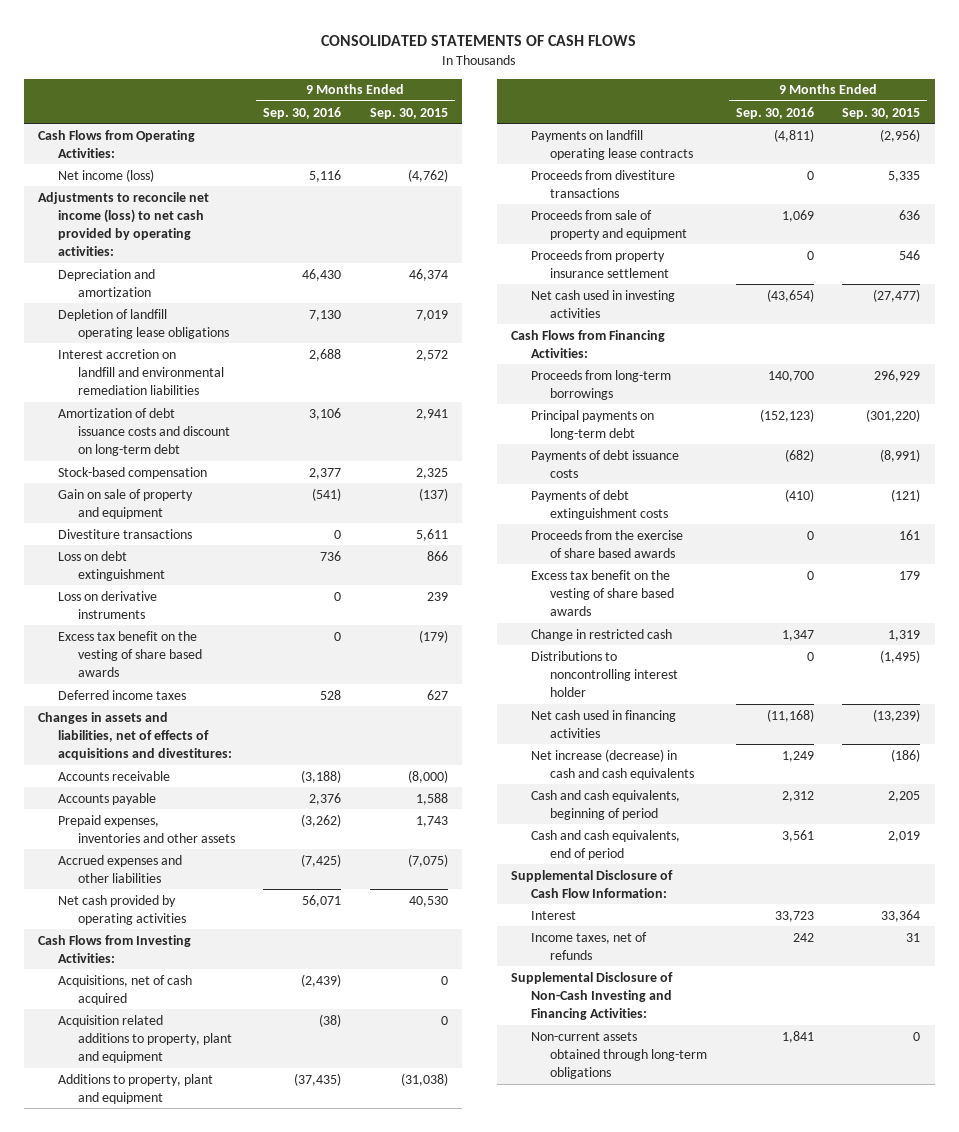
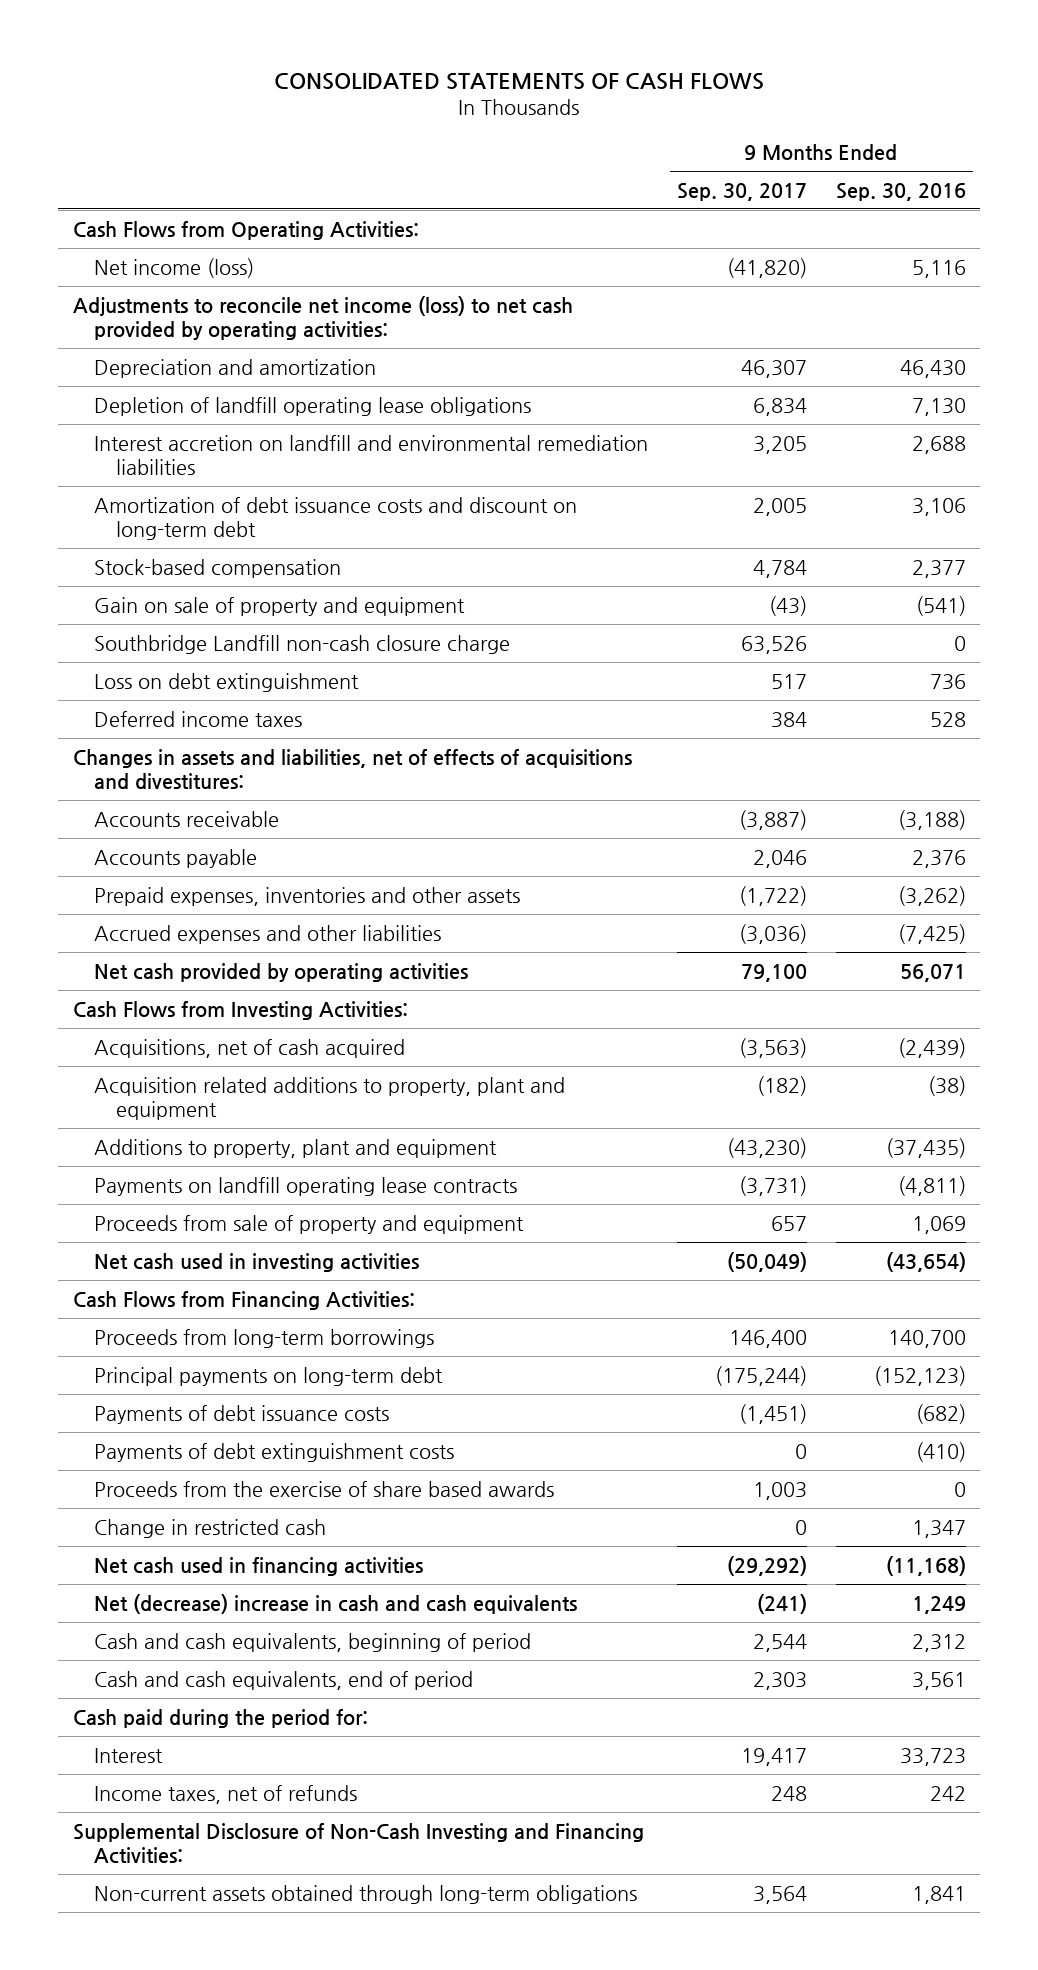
[369,107,448,119] Sep. 30, 2015 -> none
none -> [677,182,808,201] Sep. 30, 2017
[57,528,192,539] Divestiture transactions -> none
none -> [94,634,511,654] Southbridge Landfill non-cash closure charge
[57,590,157,619] Loss on derivative instruments -> none
[57,630,202,677] Excess tax benefit on the vesting of share based awards -> none
[530,169,675,198] Proceeds from divestiture transactions -> none
[530,249,670,278] Proceeds from property insurance settlement -> none
[530,569,675,616] Excess tax benefit on the vesting of share based awards -> none
[530,650,679,697] Distributions to noncontrolling interest holder -> none
[530,748,695,780] Net increase (decrease) in cash and cash equivalents -> [94,1593,578,1614] Net (decrease) increase in cash and cash equivalents
[511,869,674,898] Supplemental Disclosure of Cash Flow Information: -> [72,1708,368,1728] Cash paid during the period for:

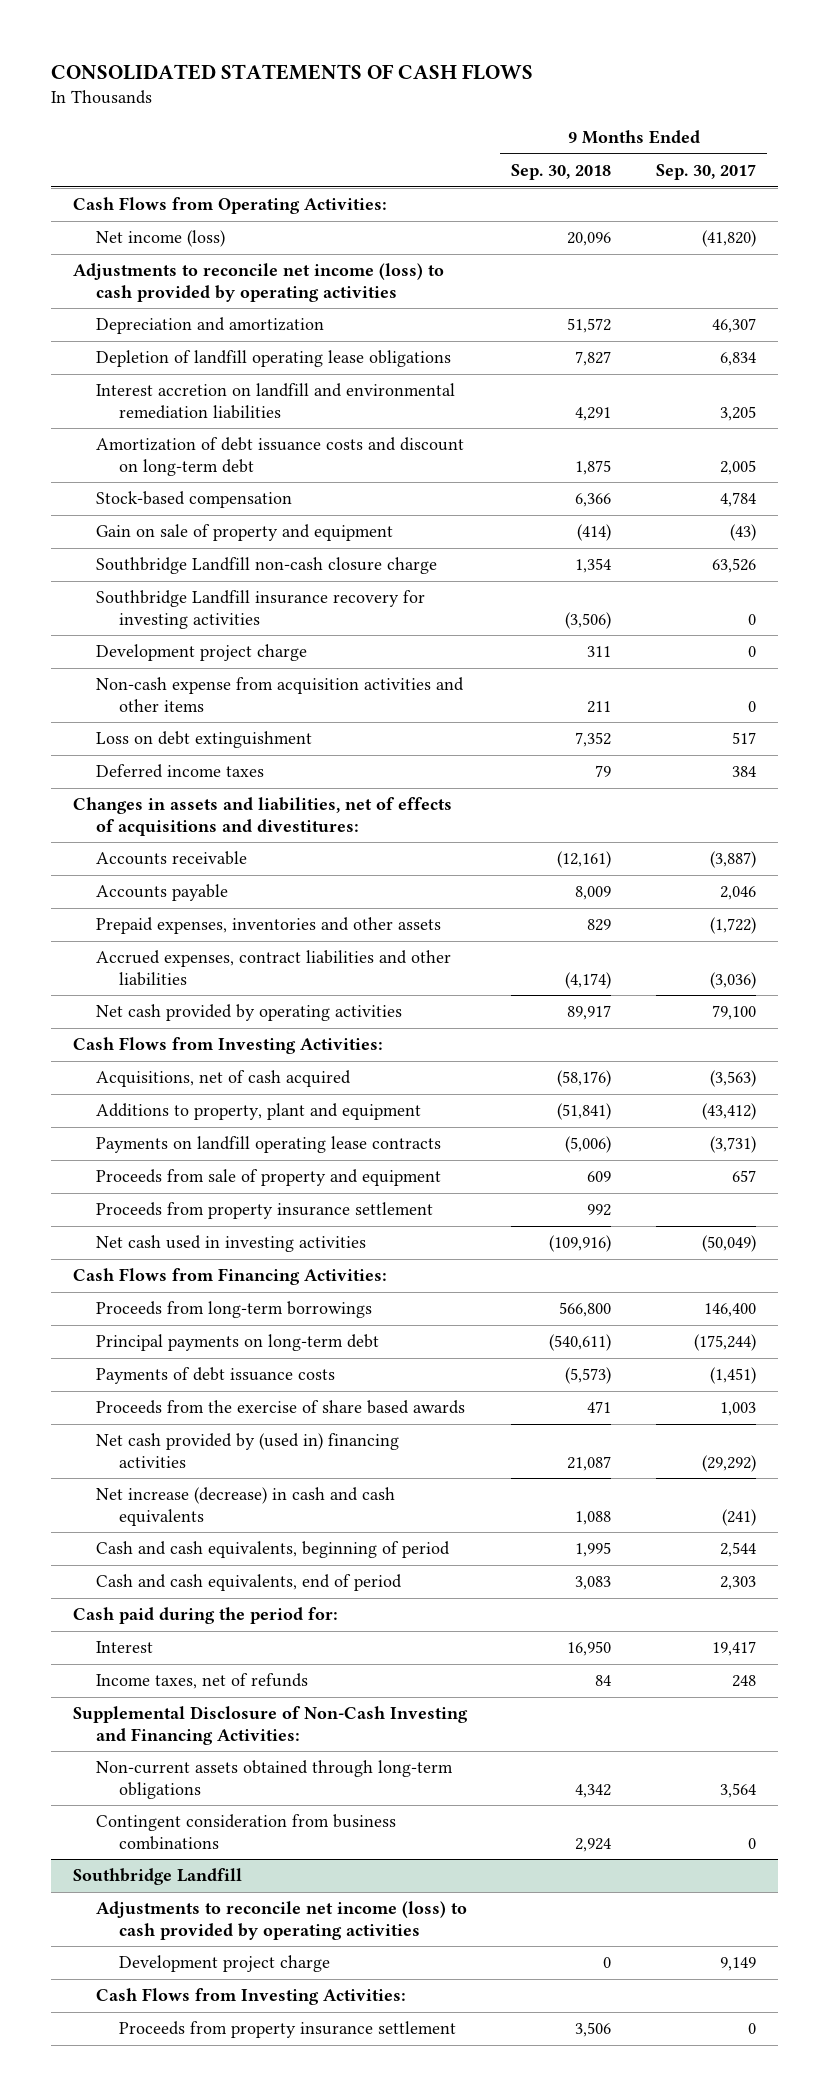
[835,182,966,201] Sep. 30, 2016 -> none
none -> [511,164,612,181] Sep. 30, 2018
[72,295,573,340] Adjustments to reconcile net income (loss) to net cash provided by operating activities: -> [72,263,444,302] Adjustments to reconcile net income (loss) to cash provided by operating activities
none -> [96,590,426,629] Southbridge Landfill insurance recovery for investing activities
none -> [96,644,308,662] Development project charge
none -> [96,677,465,712] Non-cash expense from acquisition activities and other items
[94,924,442,944] Accrued expenses and other liabilities -> [96,950,452,986] Accrued expenses, contract liabilities and other liabilities
[94,1076,566,1120] Acquisition related additions to property, plant and equipment -> none
[727,1137,808,1158] (43,230) -> [701,1103,756,1121] (43,412)
none -> [96,1202,434,1220] Proceeds from property insurance settlement
[94,1442,455,1462] Payments of debt extinguishment costs -> none
[94,1518,327,1538] Change in restricted cash -> none
[94,1556,424,1576] Net cash used in financing activities -> [96,1433,400,1468] Net cash provided by (used in) financing activities
[94,1593,578,1614] Net (decrease) increase in cash and cash equivalents -> [96,1487,396,1526] Net increase (decrease) in cash and cash equivalents
none -> [96,1814,397,1850] Contingent consideration from business combinations
none -> [72,1868,242,1886] Southbridge Landfill
none -> [96,1901,468,1940] Adjustments to reconcile net income (loss) to cash provided by operating activities
none -> [119,1955,331,1973] Development project charge
none -> [96,1988,407,2006] Cash Flows from Investing Activities:
none -> [119,2021,457,2039] Proceeds from property insurance settlement

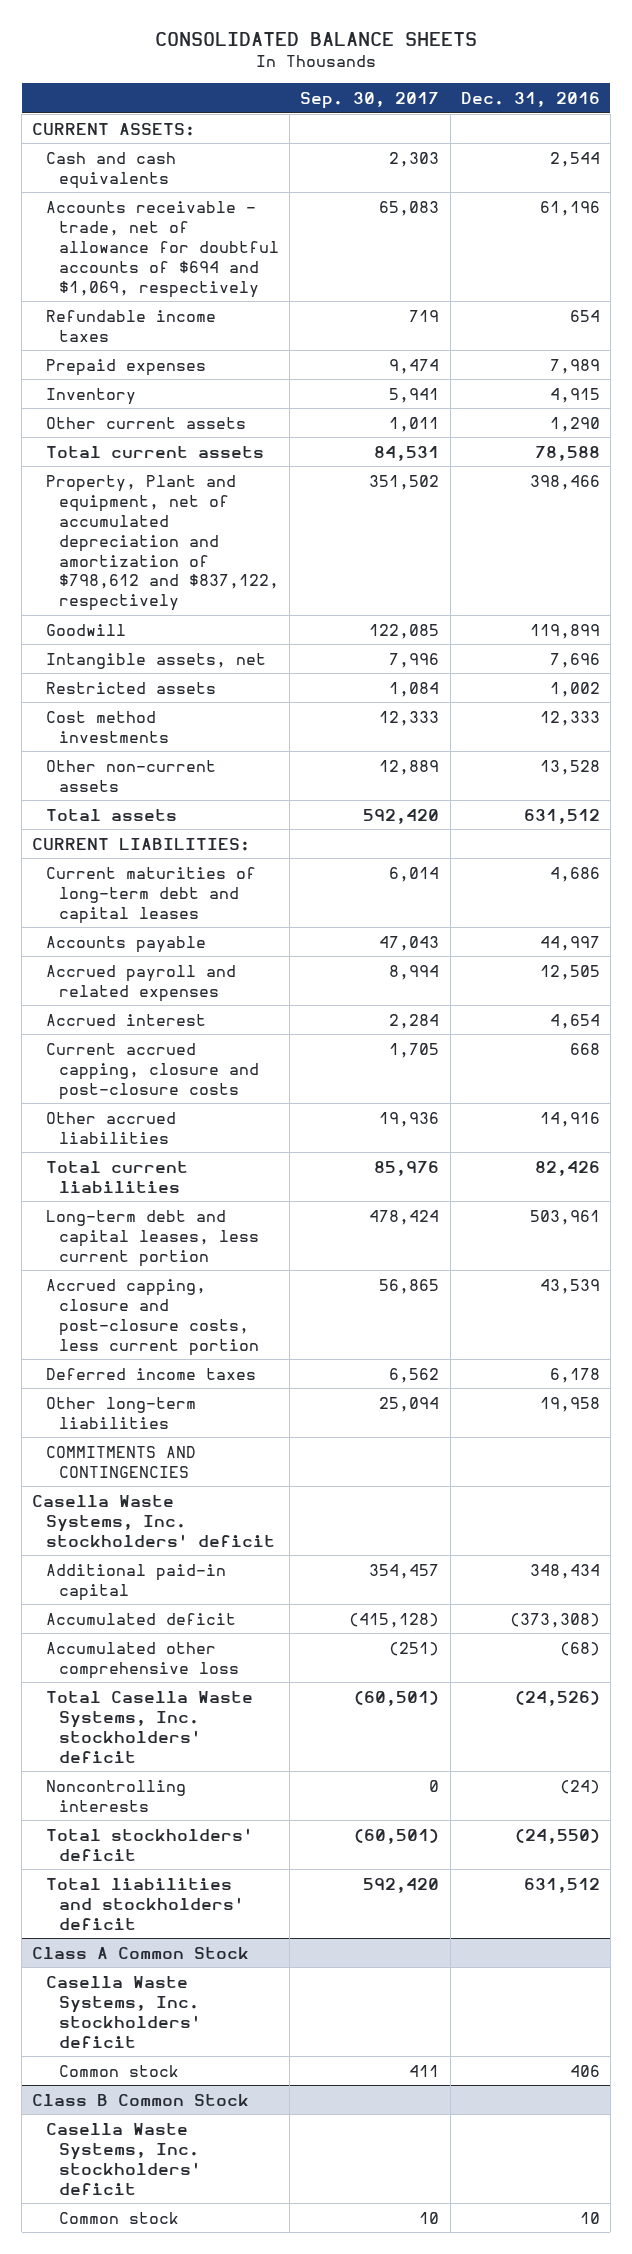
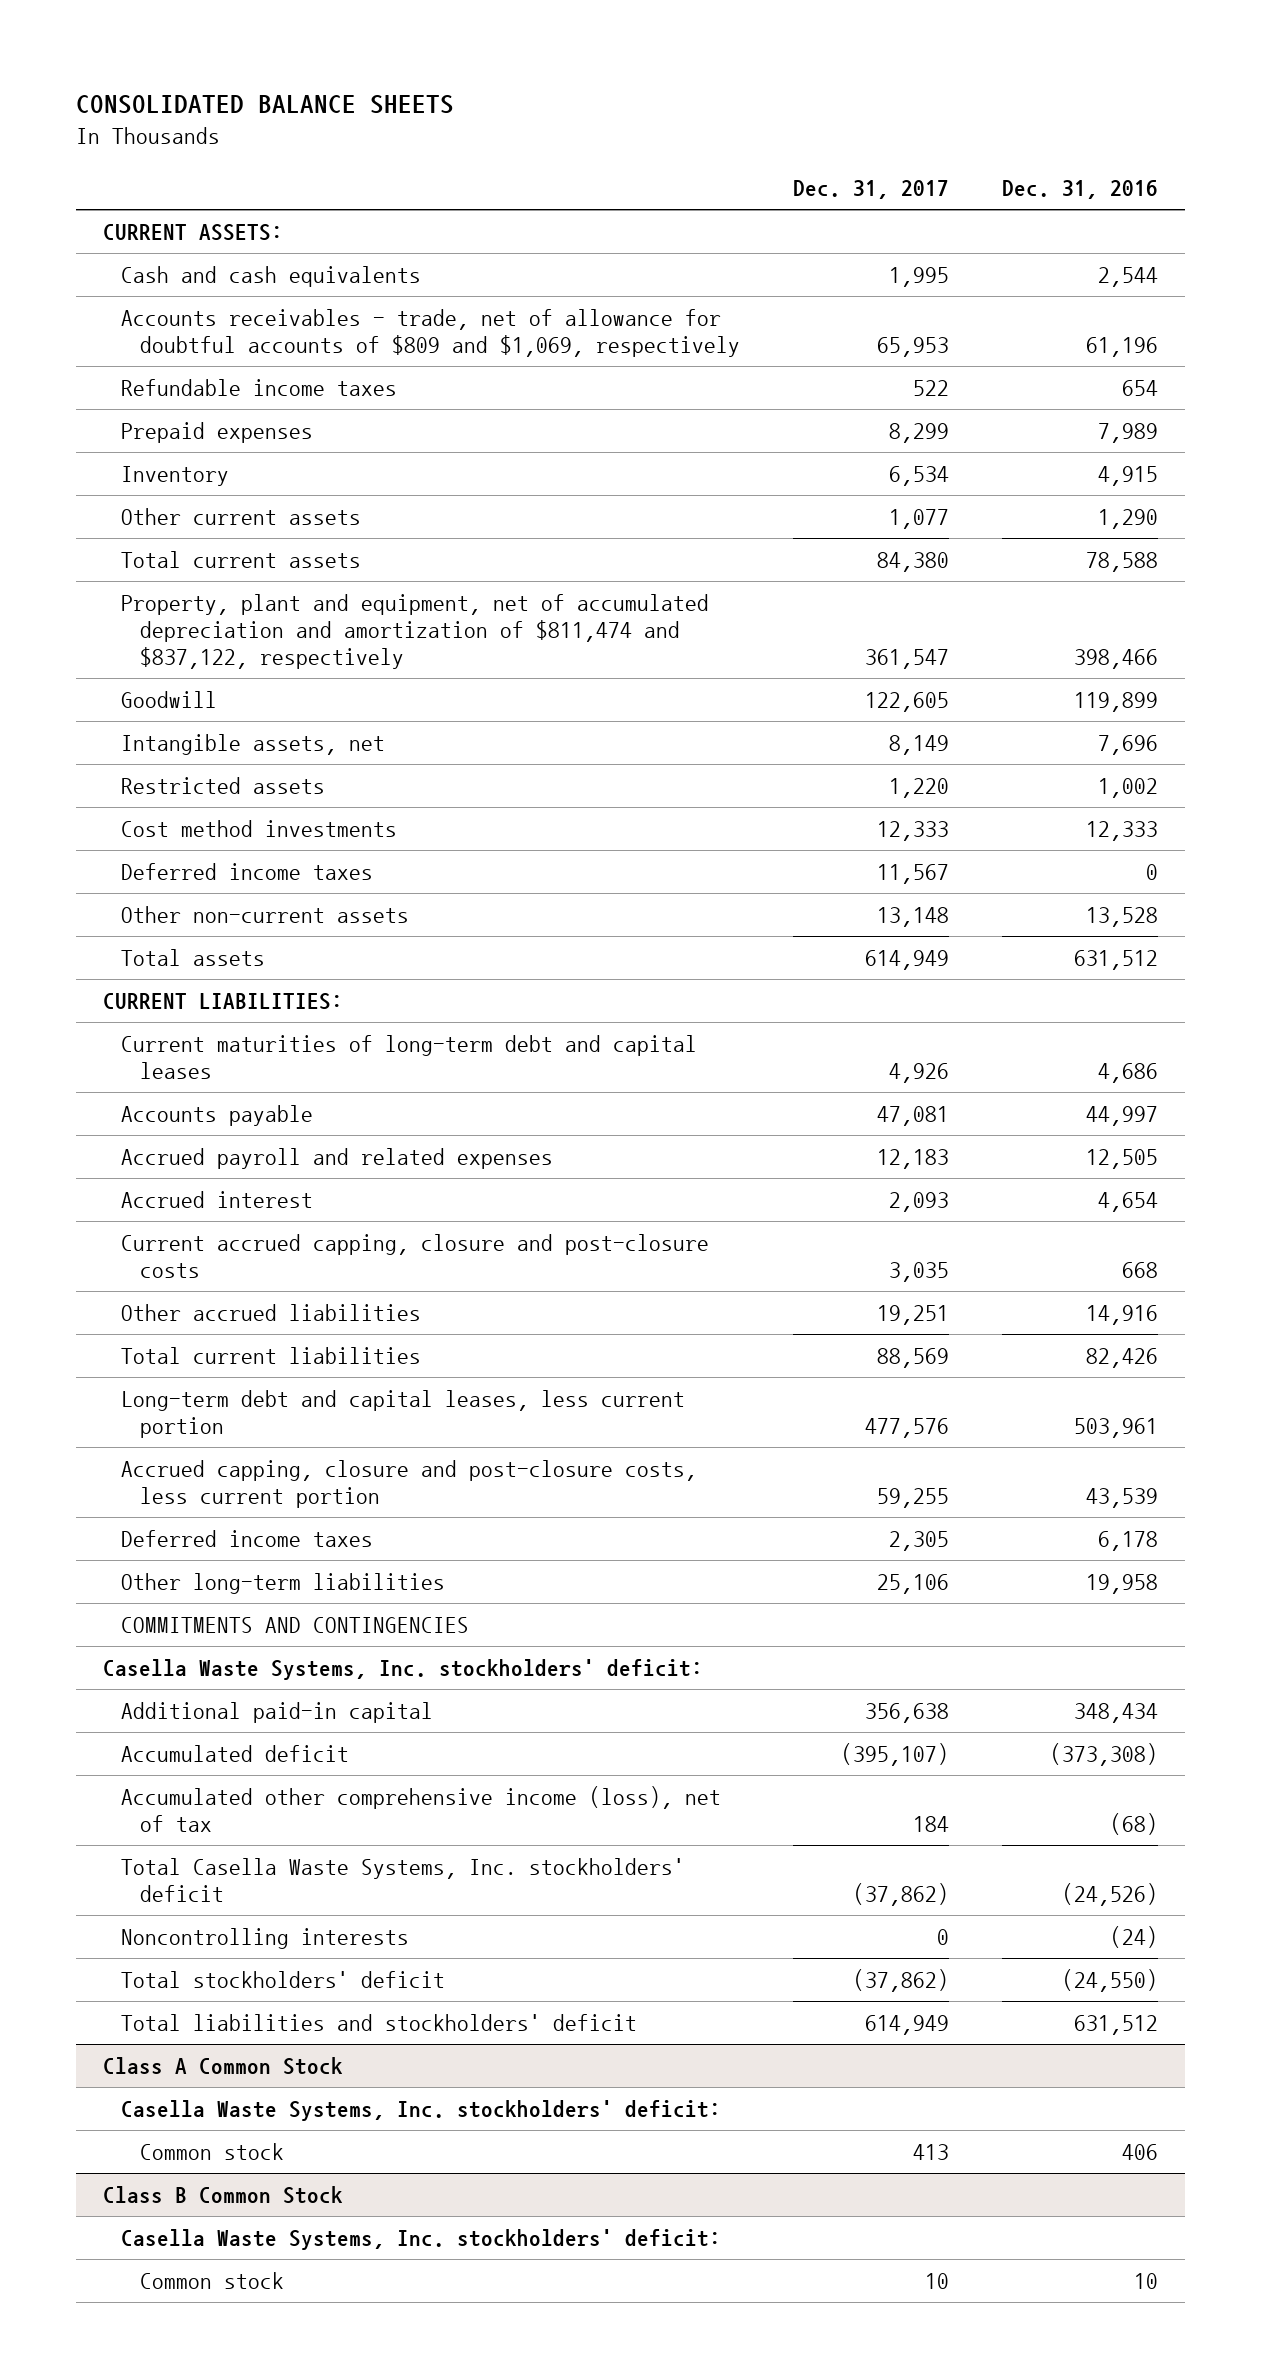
[300,91,440,109] Sep. 30, 2017 -> none
none -> [792,180,949,200] Dec. 31, 2017
[45,200,279,298] Accounts receivable - trade, net of allowance for doubtful accounts of $694 and $1,069, respectively -> [121,308,740,357] Accounts receivables - trade, net of allowance for doubtful accounts of $809 and $1,069, respectively
[45,474,279,612] Property, Plant and equipment, net of accumulated depreciation and amortization of $798,612 and $837,122, respectively -> [121,593,710,669] Property, plant and equipment, net of accumulated depreciation and amortization of $811,474 and $837,122, respectively
none -> [121,862,374,880] Deferred income taxes
[32,1494,275,1547] Casella Waste Systems, Inc. stockholders' deficit -> [102,1658,703,1680] Casella Waste Systems, Inc. stockholders' deficit:
[45,1641,239,1679] Accumulated other comprehensive loss -> [121,1785,722,1832] Accumulated other comprehensive income (loss), net of tax
[45,1975,201,2048] Casella Waste Systems, Inc. stockholders' deficit -> [121,2099,722,2121] Casella Waste Systems, Inc. stockholders' deficit:
[45,2122,201,2195] Casella Waste Systems, Inc. stockholders' deficit -> [121,2228,722,2250] Casella Waste Systems, Inc. stockholders' deficit:

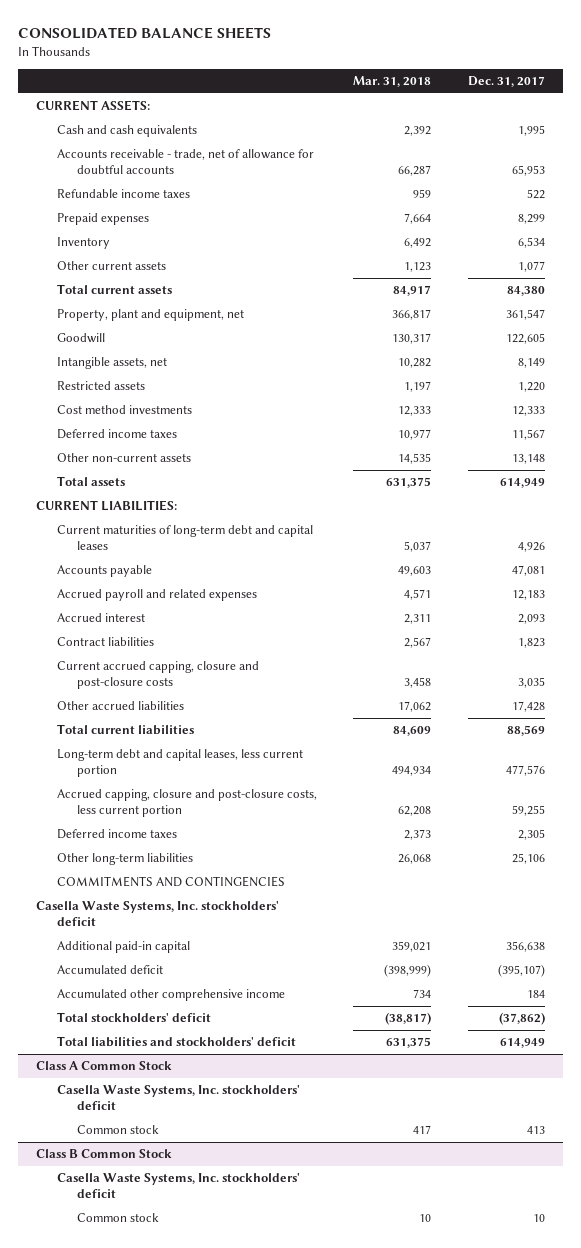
[1002,180,1159,200] Dec. 31, 2016 -> none
none -> [353,75,432,87] Mar. 31, 2018
[121,308,740,357] Accounts receivables - trade, net of allowance for doubtful accounts of $809 and $1,069, respectively -> [56,149,314,174] Accounts receivable - trade, net of allowance for doubtful accounts
[121,593,710,669] Property, plant and equipment, net of accumulated depreciation and amortization of $811,474 and $837,122, respectively -> [56,309,244,322] Property, plant and equipment, net
none -> [56,637,154,647] Contract liabilities
[876,1304,949,1325] 19,251 -> [511,701,545,713] 17,428
[102,1658,703,1680] Casella Waste Systems, Inc. stockholders' deficit: -> [36,901,280,926] Casella Waste Systems, Inc. stockholders' deficit
[121,1857,686,1902] Total Casella Waste Systems, Inc. stockholders' deficit -> none
[121,1927,410,1949] Noncontrolling interests -> none
[121,1785,722,1832] Accumulated other comprehensive income (loss), net of tax -> [56,989,285,1002] Accumulated other comprehensive income
[121,2099,722,2121] Casella Waste Systems, Inc. stockholders' deficit: -> [56,1085,300,1110] Casella Waste Systems, Inc. stockholders' deficit
[121,2228,722,2250] Casella Waste Systems, Inc. stockholders' deficit: -> [56,1173,300,1198] Casella Waste Systems, Inc. stockholders' deficit

